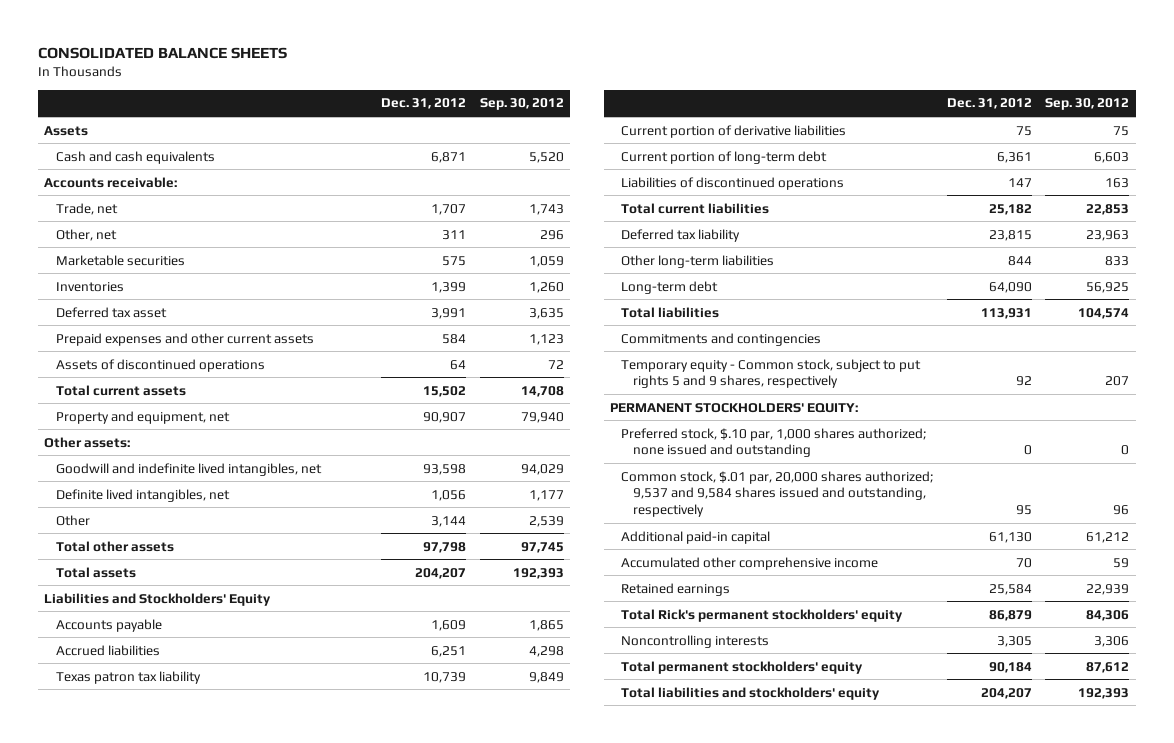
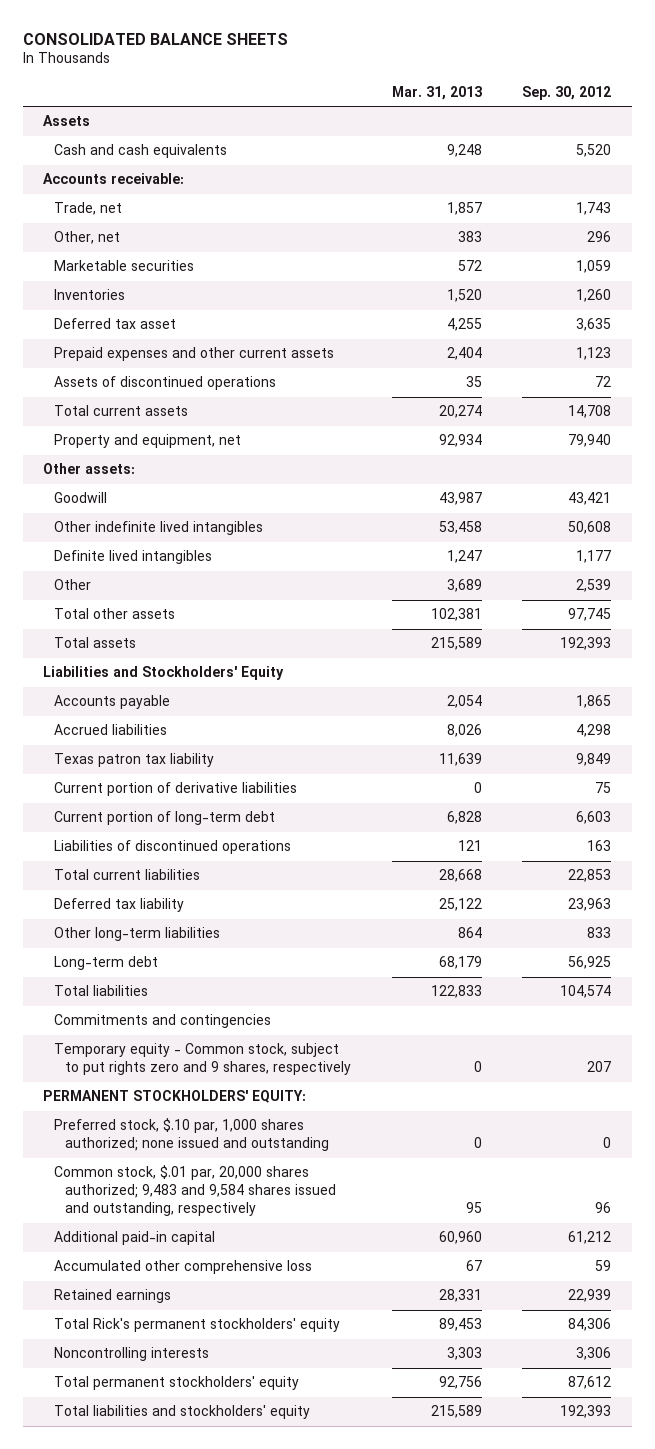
[381,98,467,110] Dec. 31, 2012 -> none
none -> [391,85,482,100] Mar. 31, 2013
[55,462,322,476] Goodwill and indefinite lived intangibles, net -> none
none -> [54,492,108,504] Goodwill
none -> [54,521,264,536] Other indefinite lived intangibles
[55,488,230,502] Definite lived intangibles, net -> [54,550,213,565] Definite lived intangibles
[621,358,922,389] Temporary equity - Common stock, subject to put rights 5 and 9 shares, respectively -> [54,1043,351,1076] Temporary equity - Common stock, subject to put rights zero and 9 shares, respectively
[621,470,934,517] Common stock, $.01 par, 20,000 shares authorized; 9,537 and 9,584 shares issued and outstanding, respectively -> [54,1165,336,1217] Common stock, $.01 par, 20,000 shares authorized; 9,483 and 9,584 shares issued and outstanding, respectively
[621,556,879,570] Accumulated other comprehensive income -> [54,1260,313,1275] Accumulated other comprehensive loss

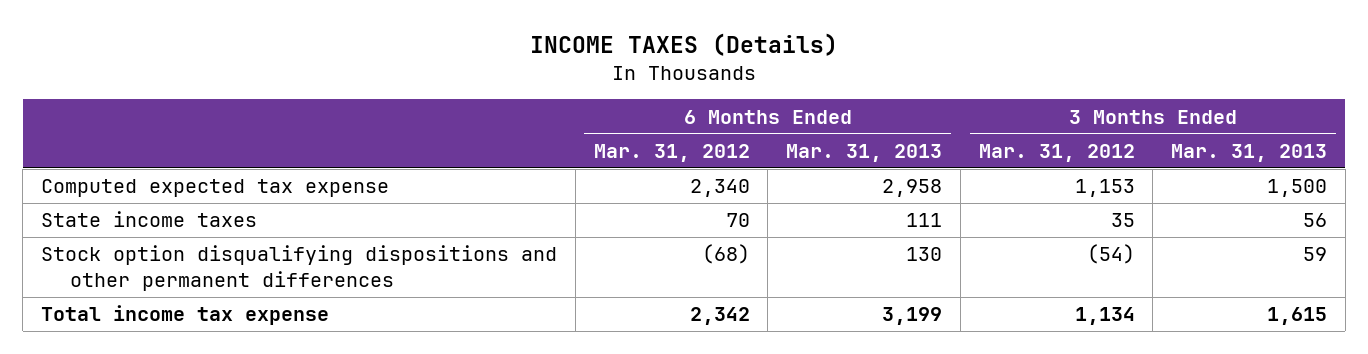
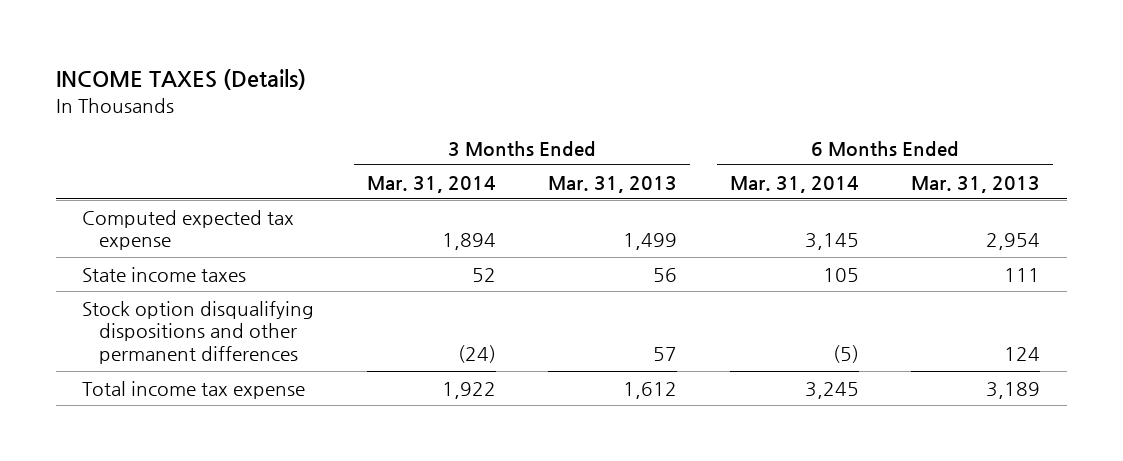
[593,143,750,162] Mar. 31, 2012 -> none
[978,143,1135,162] Mar. 31, 2012 -> none
none -> [366,175,496,193] Mar. 31, 2014
none -> [729,175,859,193] Mar. 31, 2014
[882,179,943,198] 2,958 -> [986,233,1041,251] 2,954
[1267,179,1328,198] 1,500 -> [623,233,678,251] 1,499
[906,247,943,262] 130 -> [1004,347,1041,362] 124
[1303,247,1328,262] 59 -> [653,347,678,362] 57
[882,307,943,326] 3,199 -> [986,381,1041,399] 3,189
[1267,307,1328,326] 1,615 -> [623,381,678,399] 1,612

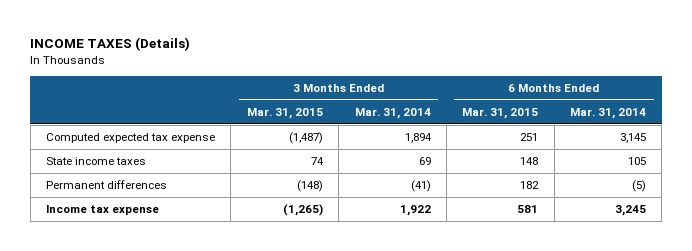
[548,175,678,193] Mar. 31, 2013 -> none
[911,175,1041,193] Mar. 31, 2013 -> none
none -> [246,107,323,119] Mar. 31, 2015
none -> [462,107,539,119] Mar. 31, 2015
[471,267,496,282] 52 -> [418,157,431,166] 69
[82,300,315,365] Stock option disqualifying dispositions and other permanent differences -> [46,180,168,190] Permanent differences
[457,345,496,364] (24) -> [410,180,431,193] (41)
[82,380,306,399] Total income tax expense -> [46,205,160,216] Income tax expense

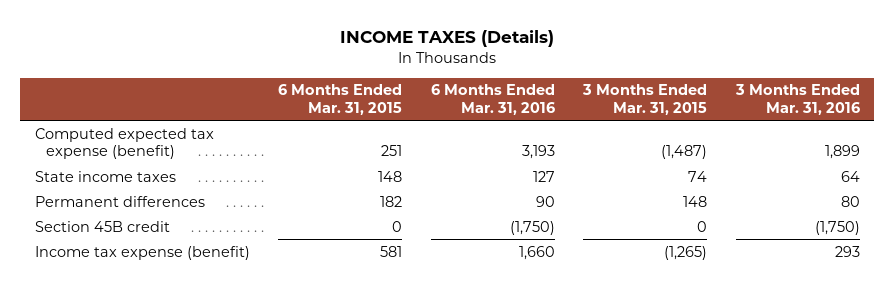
[354,107,431,119] Mar. 31, 2014 -> none
[569,107,646,119] Mar. 31, 2014 -> none
none -> [430,84,555,115] 6 Months Ended Mar. 31, 2016
none -> [735,84,861,115] 3 Months Ended Mar. 31, 2016
[46,133,216,144] Computed expected tax expense -> [34,127,214,160] Computed expected tax expense (benefit)
[296,180,323,193] (148) -> [683,195,708,207] 148
none -> [34,220,170,232] Section 45B credit
[46,205,160,216] Income tax expense -> [34,245,250,260] Income tax expense (benefit)

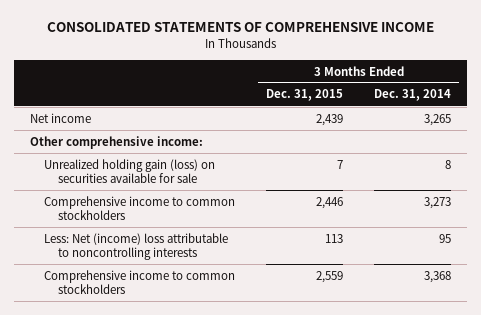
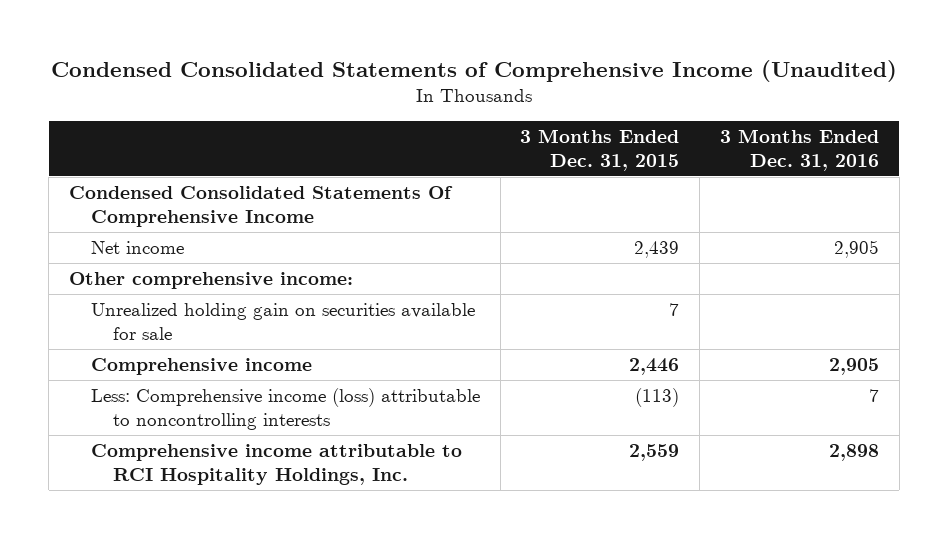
[46,22,434,33] CONSOLIDATED STATEMENTS OF COMPREHENSIVE INCOME -> [50,60,897,83] Condensed Consolidated Statements of Comprehensive Income (Unaudited)
[374,89,452,102] Dec. 31, 2014 -> none
none -> [719,128,879,171] 3 Months Ended Dec. 31, 2016
none -> [68,185,453,227] Condensed Consolidated Statements Of Comprehensive Income
[43,158,215,183] Unrealized holding gain (loss) on securities available for sale -> [90,302,475,340] Unrealized holding gain on securities available for sale
[43,195,235,220] Comprehensive income to common stockholders -> [90,357,312,375] Comprehensive income
[43,232,228,260] Less: Net (income) loss attributable to noncontrolling interests -> [90,387,480,430] Less: Comprehensive income (loss) attributable to noncontrolling interests
[325,233,344,243] 113 -> [635,387,680,407] (113)
[43,269,235,294] Comprehensive income to common stockholders -> [90,443,462,485] Comprehensive income attributable to RCI Hospitality Holdings, Inc.

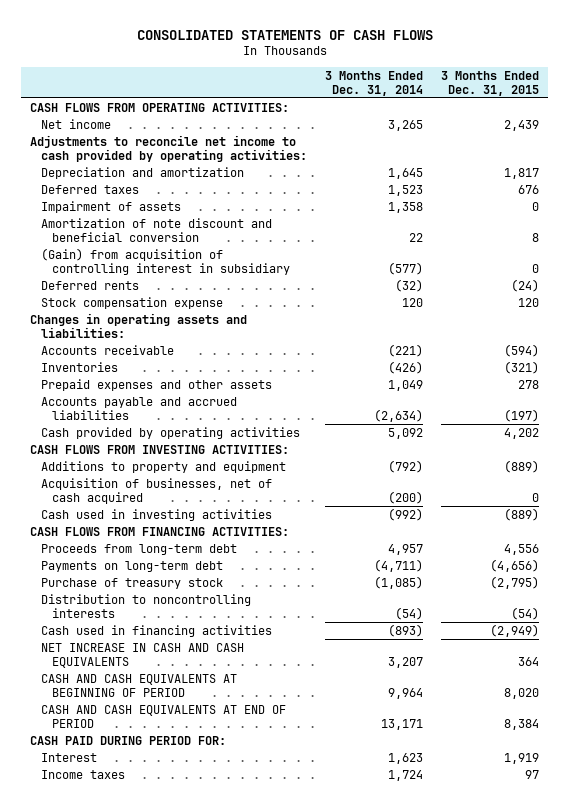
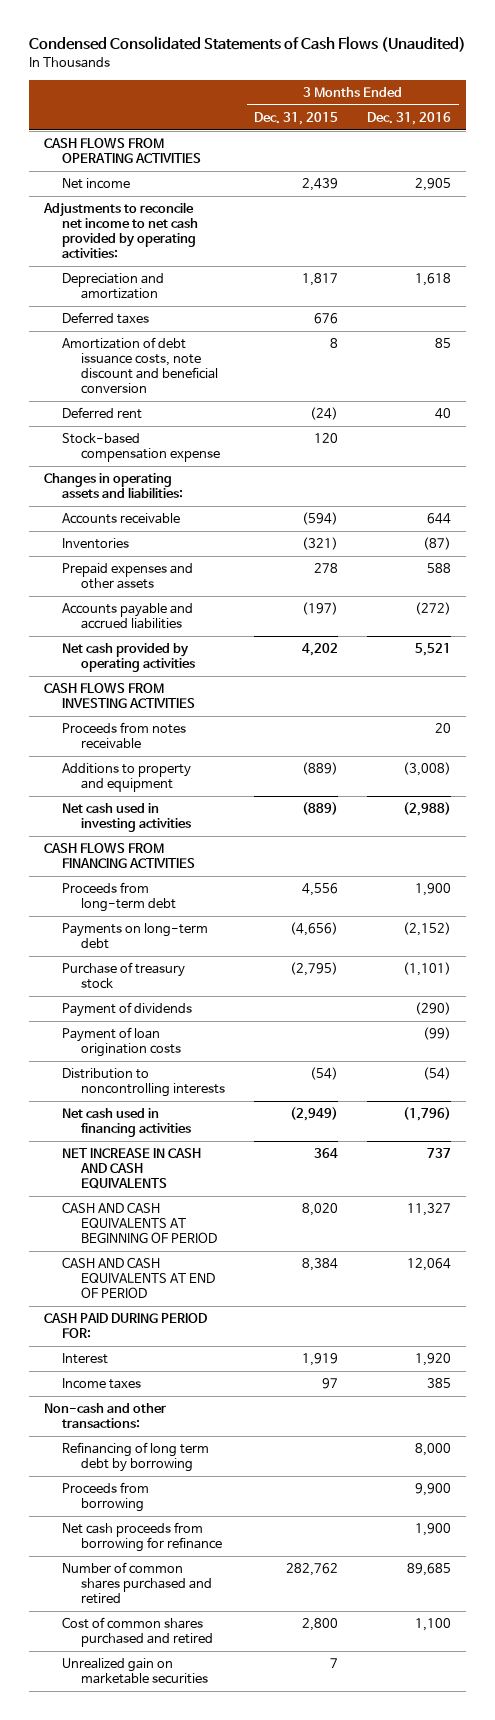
[136,29,433,40] CONSOLIDATED STATEMENTS OF CASH FLOWS -> [29,36,467,53] Condensed Consolidated Statements of Cash Flows (Unaudited)
[325,70,424,96] 3 Months Ended Dec. 31, 2014 -> none
none -> [367,111,452,125] Dec. 31, 2016
[30,102,290,112] CASH FLOWS FROM OPERATING ACTIVITIES: -> [43,138,202,164] CASH FLOWS FROM OPERATING ACTIVITIES
[30,134,307,162] Adjustments to reconcile net income to cash provided by operating activities: -> [42,202,199,259] Adjustments to reconcile net income to net cash provided by operating activities:
[40,200,181,213] Impairment of assets -> none
[40,247,290,275] (Gain) from acquisition of controlling interest in subsidiary -> none
[40,217,272,242] Amortization of note discount and beneficial conversion -> [62,337,219,395] Amortization of debt issuance costs, note discount and beneficial conversion
[40,280,139,290] Deferred rents -> [62,407,143,420] Deferred rent
[40,296,223,309] Stock compensation expense -> [62,433,221,463] Stock-based compensation expense
[40,426,300,439] Cash provided by operating activities -> [62,643,196,673] Net cash provided by operating activities
[30,444,290,454] CASH FLOWS FROM INVESTING ACTIVITIES: -> [43,683,196,709] CASH FLOWS FROM INVESTING ACTIVITIES
none -> [62,722,187,750] Proceeds from notes receivable
[40,477,272,504] Acquisition of businesses, net of cash acquired -> none
[40,508,272,521] Cash used in investing activities -> [62,803,192,833] Net cash used in investing activities
[30,526,290,536] CASH FLOWS FROM FINANCING ACTIVITIES: -> [43,843,196,869] CASH FLOWS FROM FINANCING ACTIVITIES
none -> [62,1002,193,1018] Payment of dividends
none -> [62,1027,182,1058] Payment of loan origination costs
[40,624,272,637] Cash used in financing activities -> [62,1108,192,1138] Net cash used in financing activities
none -> [43,1403,166,1429] Non-cash and other transactions:
none -> [62,1442,210,1473] Refinancing of long term debt by borrowing
none -> [62,1482,150,1513] Proceeds from borrowing
none -> [62,1522,223,1553] Net cash proceeds from borrowing for refinance
none -> [62,1562,213,1605] Number of common shares purchased and retired
none -> [62,1617,214,1648] Cost of common shares purchased and retired
none -> [62,1658,209,1685] Unrealized gain on marketable securities

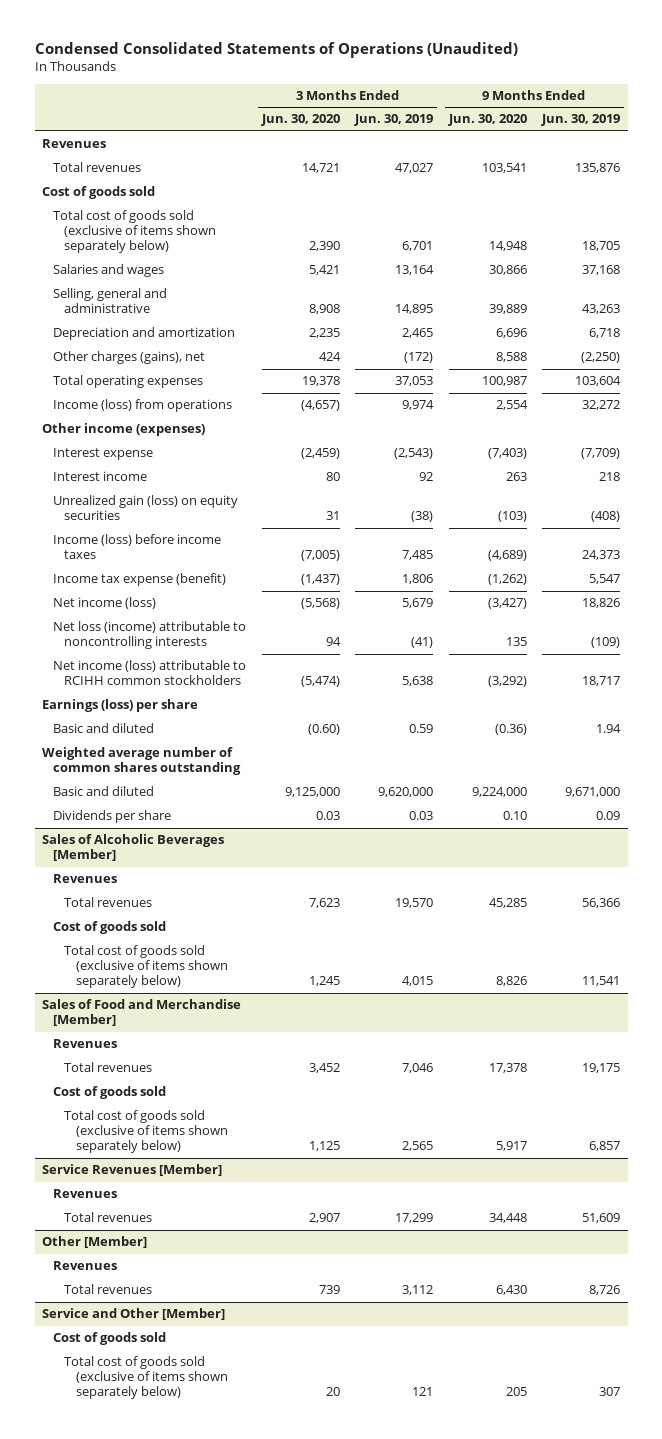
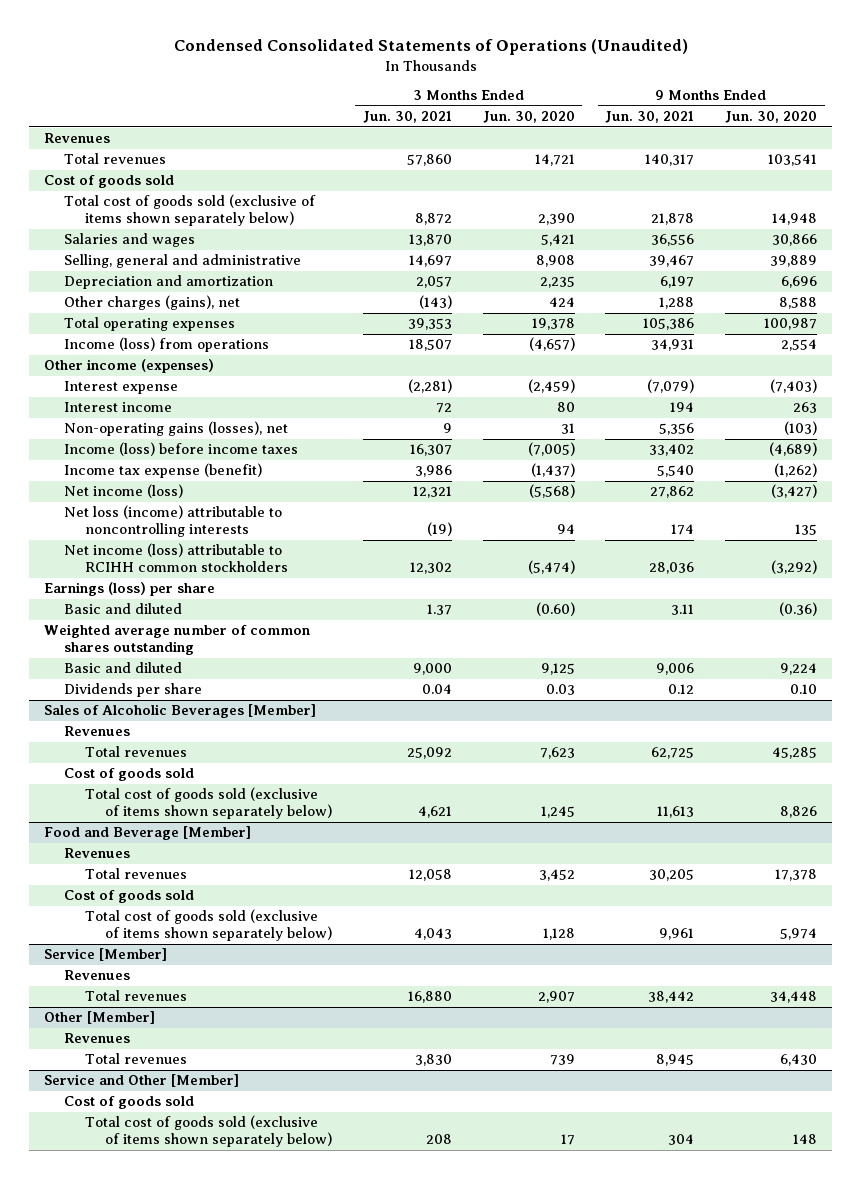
[354,114,434,127] Jun. 30, 2019 -> none
[541,114,621,127] Jun. 30, 2019 -> none
none -> [362,111,452,124] Jun. 30, 2021
none -> [605,111,695,124] Jun. 30, 2021
[53,495,239,521] Unrealized gain (loss) on equity securities -> [64,421,289,437] Non-operating gains (losses), net
[284,787,340,798] 9,125,000 -> [540,663,575,676] 9,125
[471,787,527,798] 9,224,000 -> [780,663,818,676] 9,224
[42,999,242,1027] Sales of Food and Merchandise [Member] -> [44,826,252,841] Food and Beverage [Member]
[308,1141,340,1152] 1,125 -> [542,928,575,941] 1,128
[495,1141,527,1152] 5,917 -> [780,928,818,941] 5,974
[42,1164,223,1177] Service Revenues [Member] -> [44,948,168,962] Service [Member]
[325,1387,340,1397] 20 -> [560,1134,575,1146] 17
[505,1387,527,1397] 205 -> [793,1134,818,1145] 148

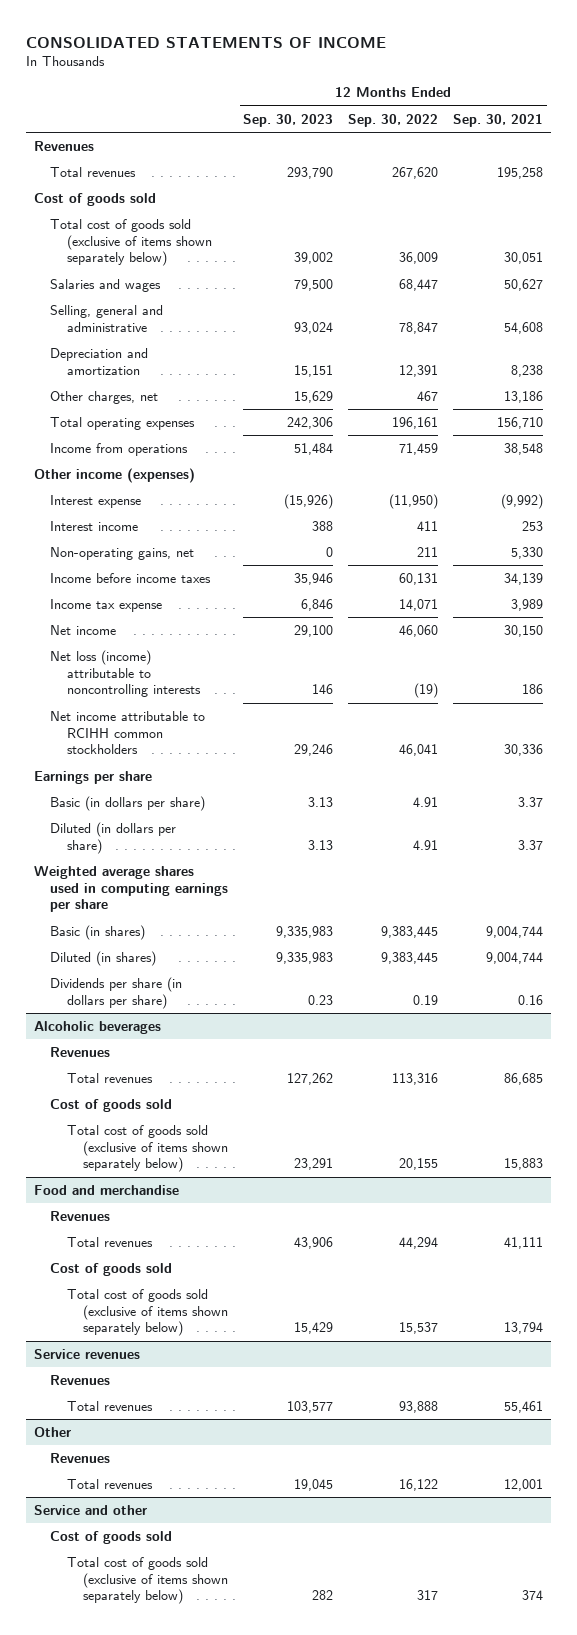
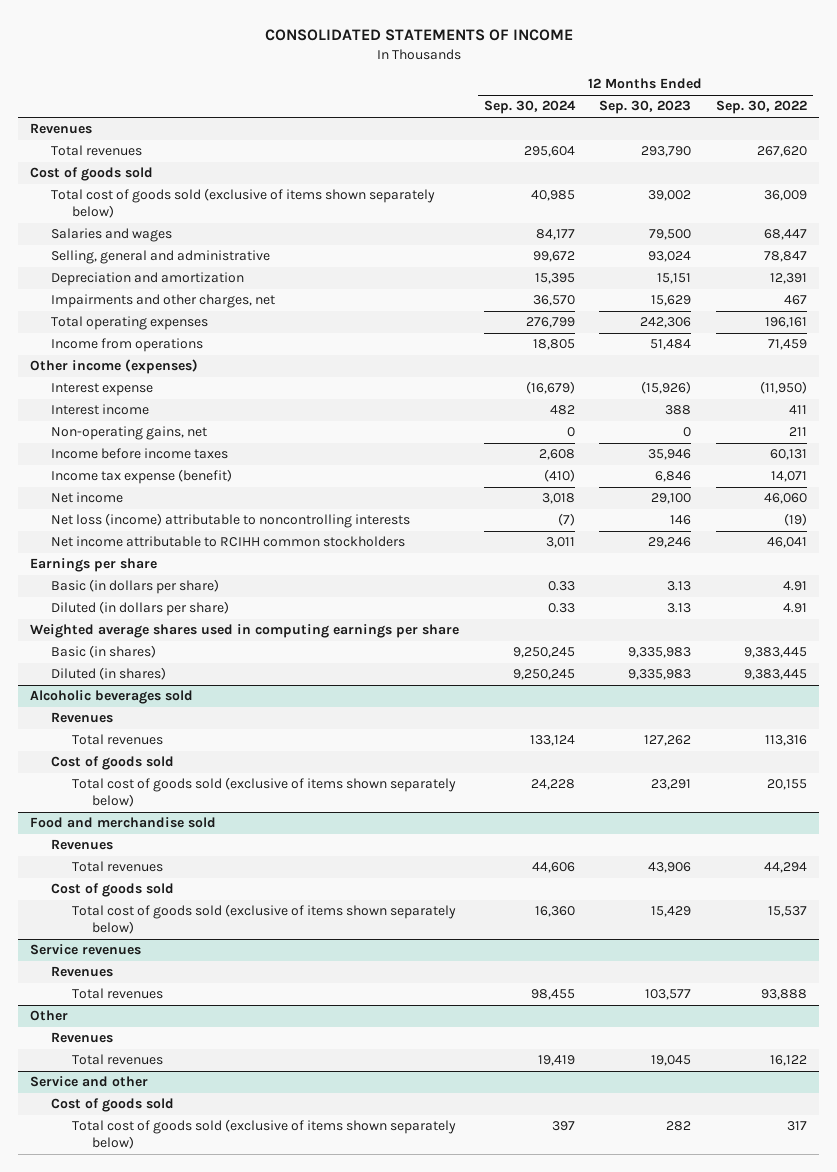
[453,113,544,127] Sep. 30, 2021 -> none
none -> [483,100,576,115] Sep. 30, 2024
[50,390,159,404] Other charges, net -> [50,294,275,309] Impairments and other charges, net
[50,598,163,612] Income tax expense -> [50,469,232,485] Income tax expense (benefit)
[50,976,183,1009] Dividends per share (in dollars per share) -> none
[33,1020,161,1034] Alcoholic beverages -> [30,690,194,705] Alcoholic beverages sold
[33,1184,179,1195] Food and merchandise -> [30,817,217,829] Food and merchandise sold

